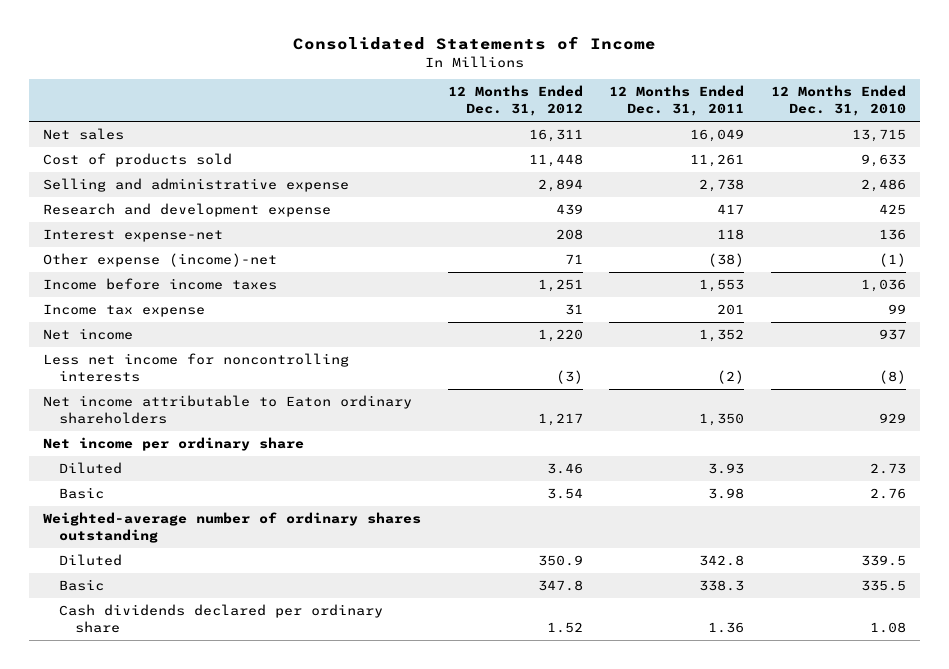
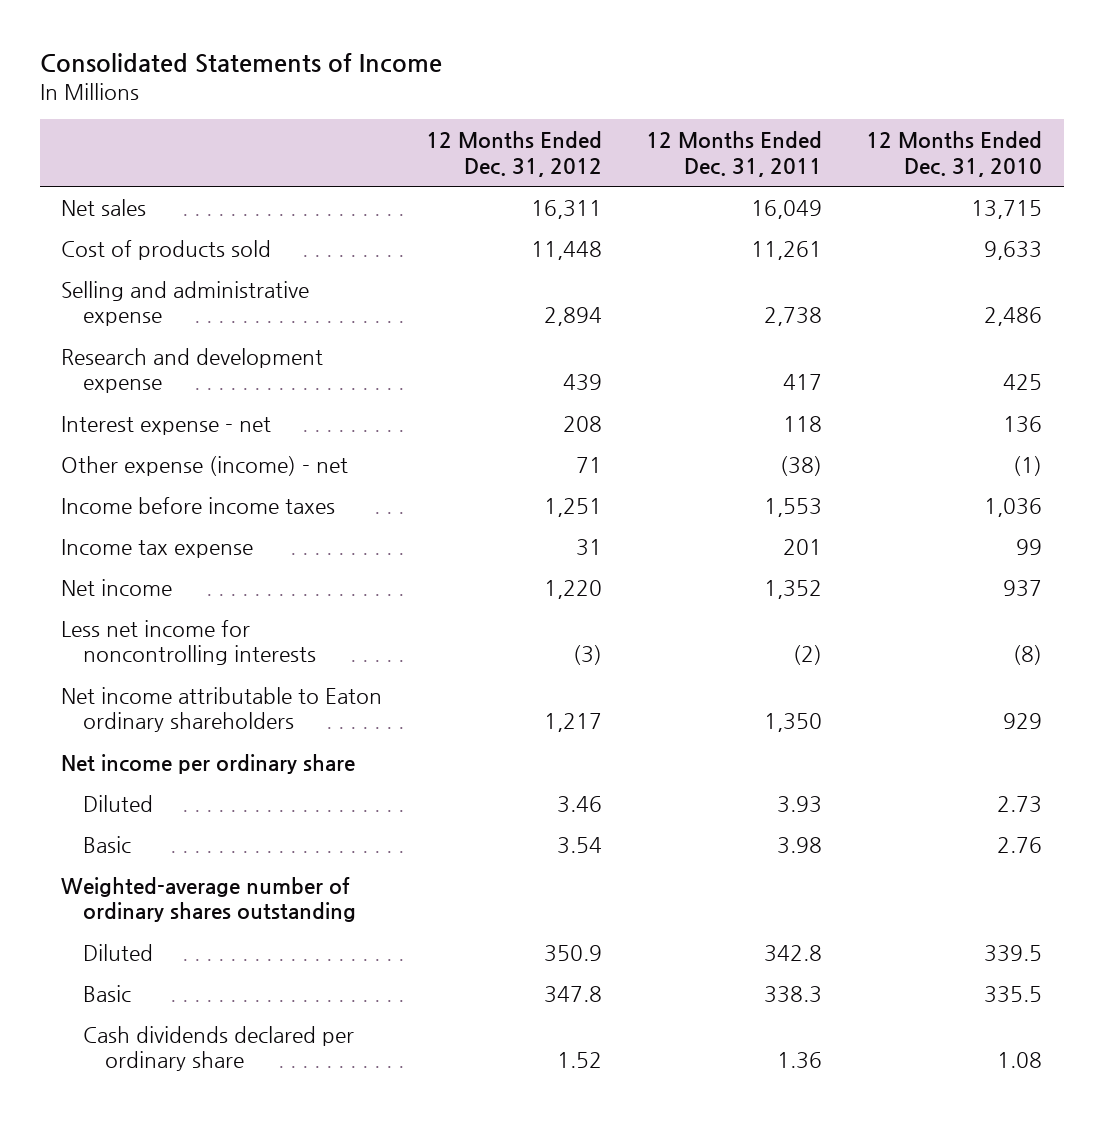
[42,229,223,243] Interest expense-net -> [61,415,272,435] Interest expense - net
[42,253,277,268] Other expense (income)-net -> [61,455,349,476] Other expense (income) - net

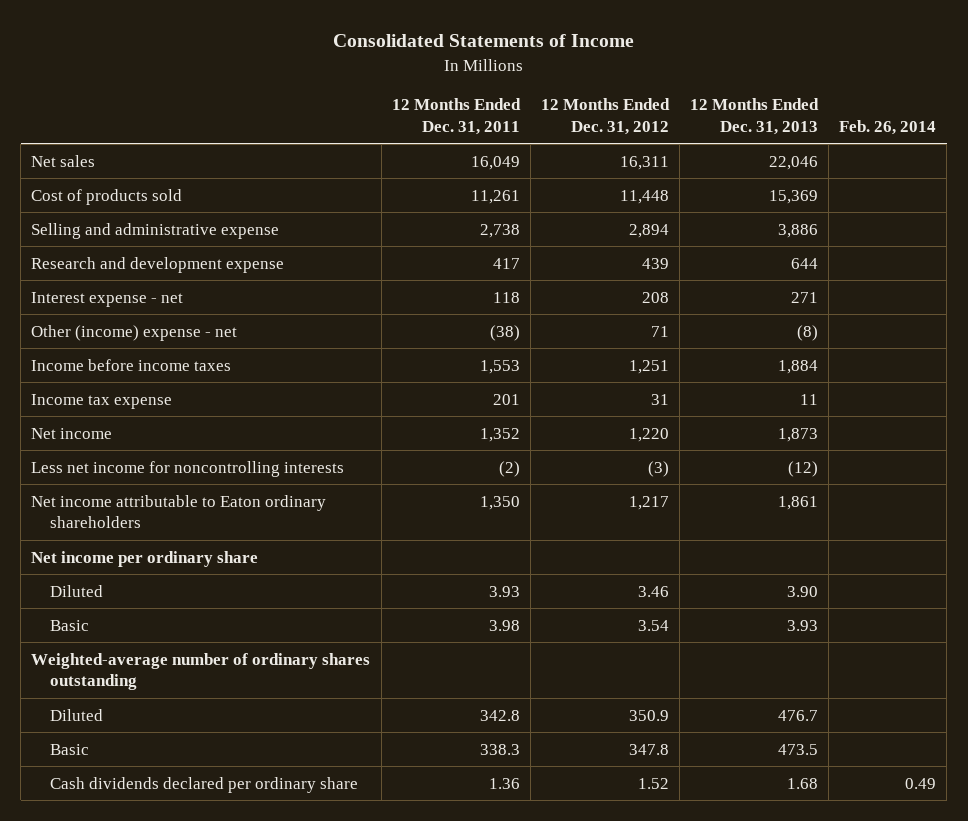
[866,131,1043,177] 12 Months Ended Dec. 31, 2010 -> none
none -> [690,98,820,135] 12 Months Ended Dec. 31, 2013
none -> [839,119,937,135] Feb. 26, 2014
[61,455,349,476] Other expense (income) - net -> [31,324,238,341] Other (income) expense - net

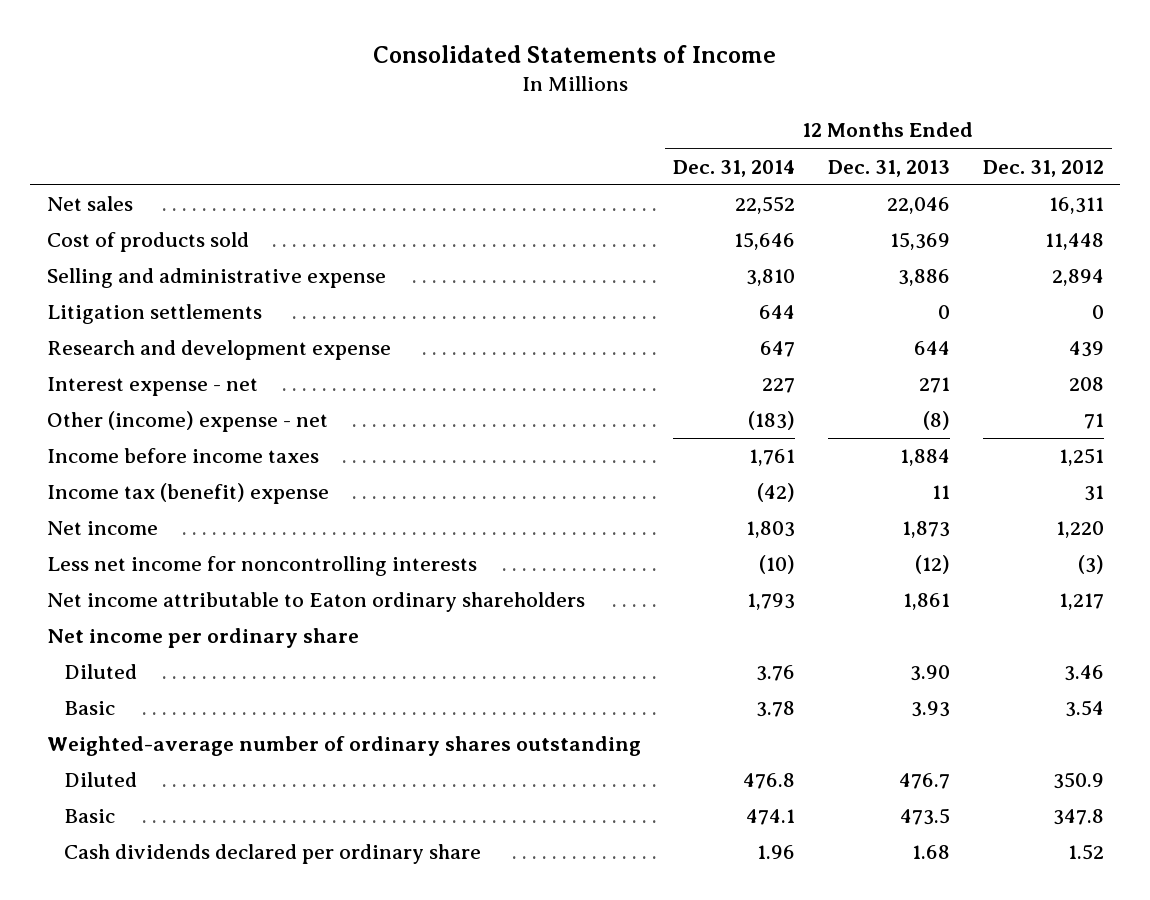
[391,98,521,135] 12 Months Ended Dec. 31, 2011 -> none
[839,119,937,135] Feb. 26, 2014 -> none
none -> [673,159,796,177] Dec. 31, 2014
none -> [46,304,262,325] Litigation settlements
[31,393,173,409] Income tax expense -> [46,483,329,505] Income tax (benefit) expense

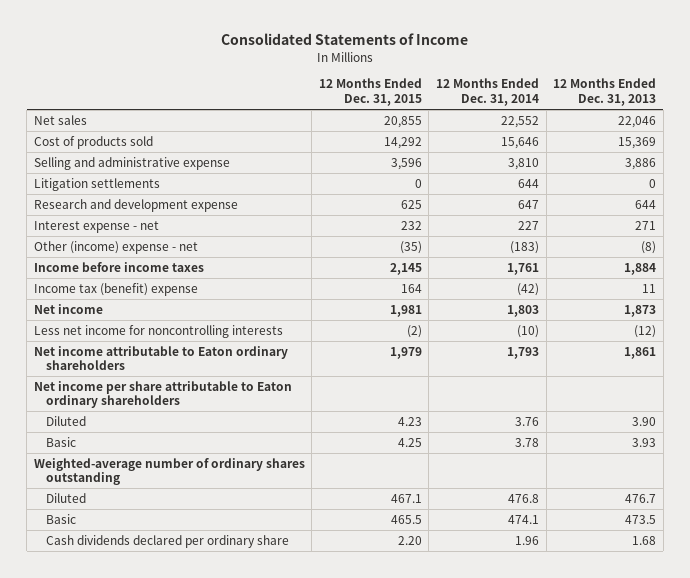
[982,159,1104,177] Dec. 31, 2012 -> none
none -> [318,78,422,107] 12 Months Ended Dec. 31, 2015
[46,628,359,649] Net income per ordinary share -> [33,380,292,409] Net income per share attributable to Eaton ordinary shareholders

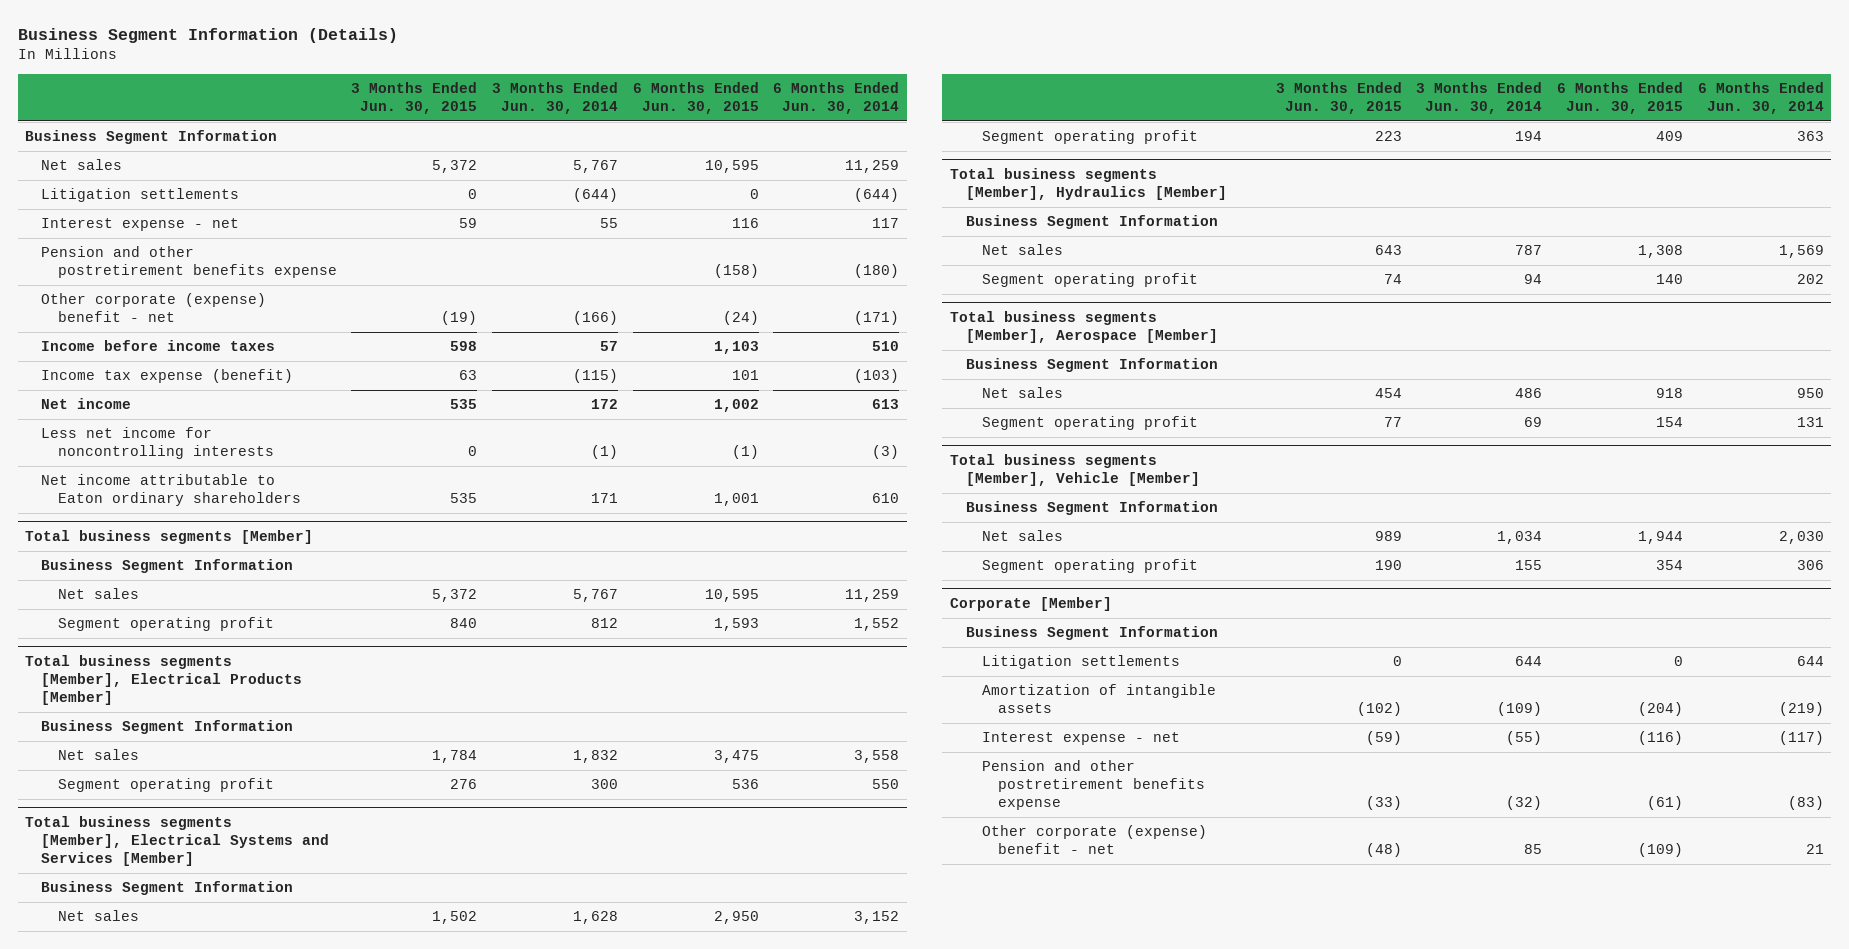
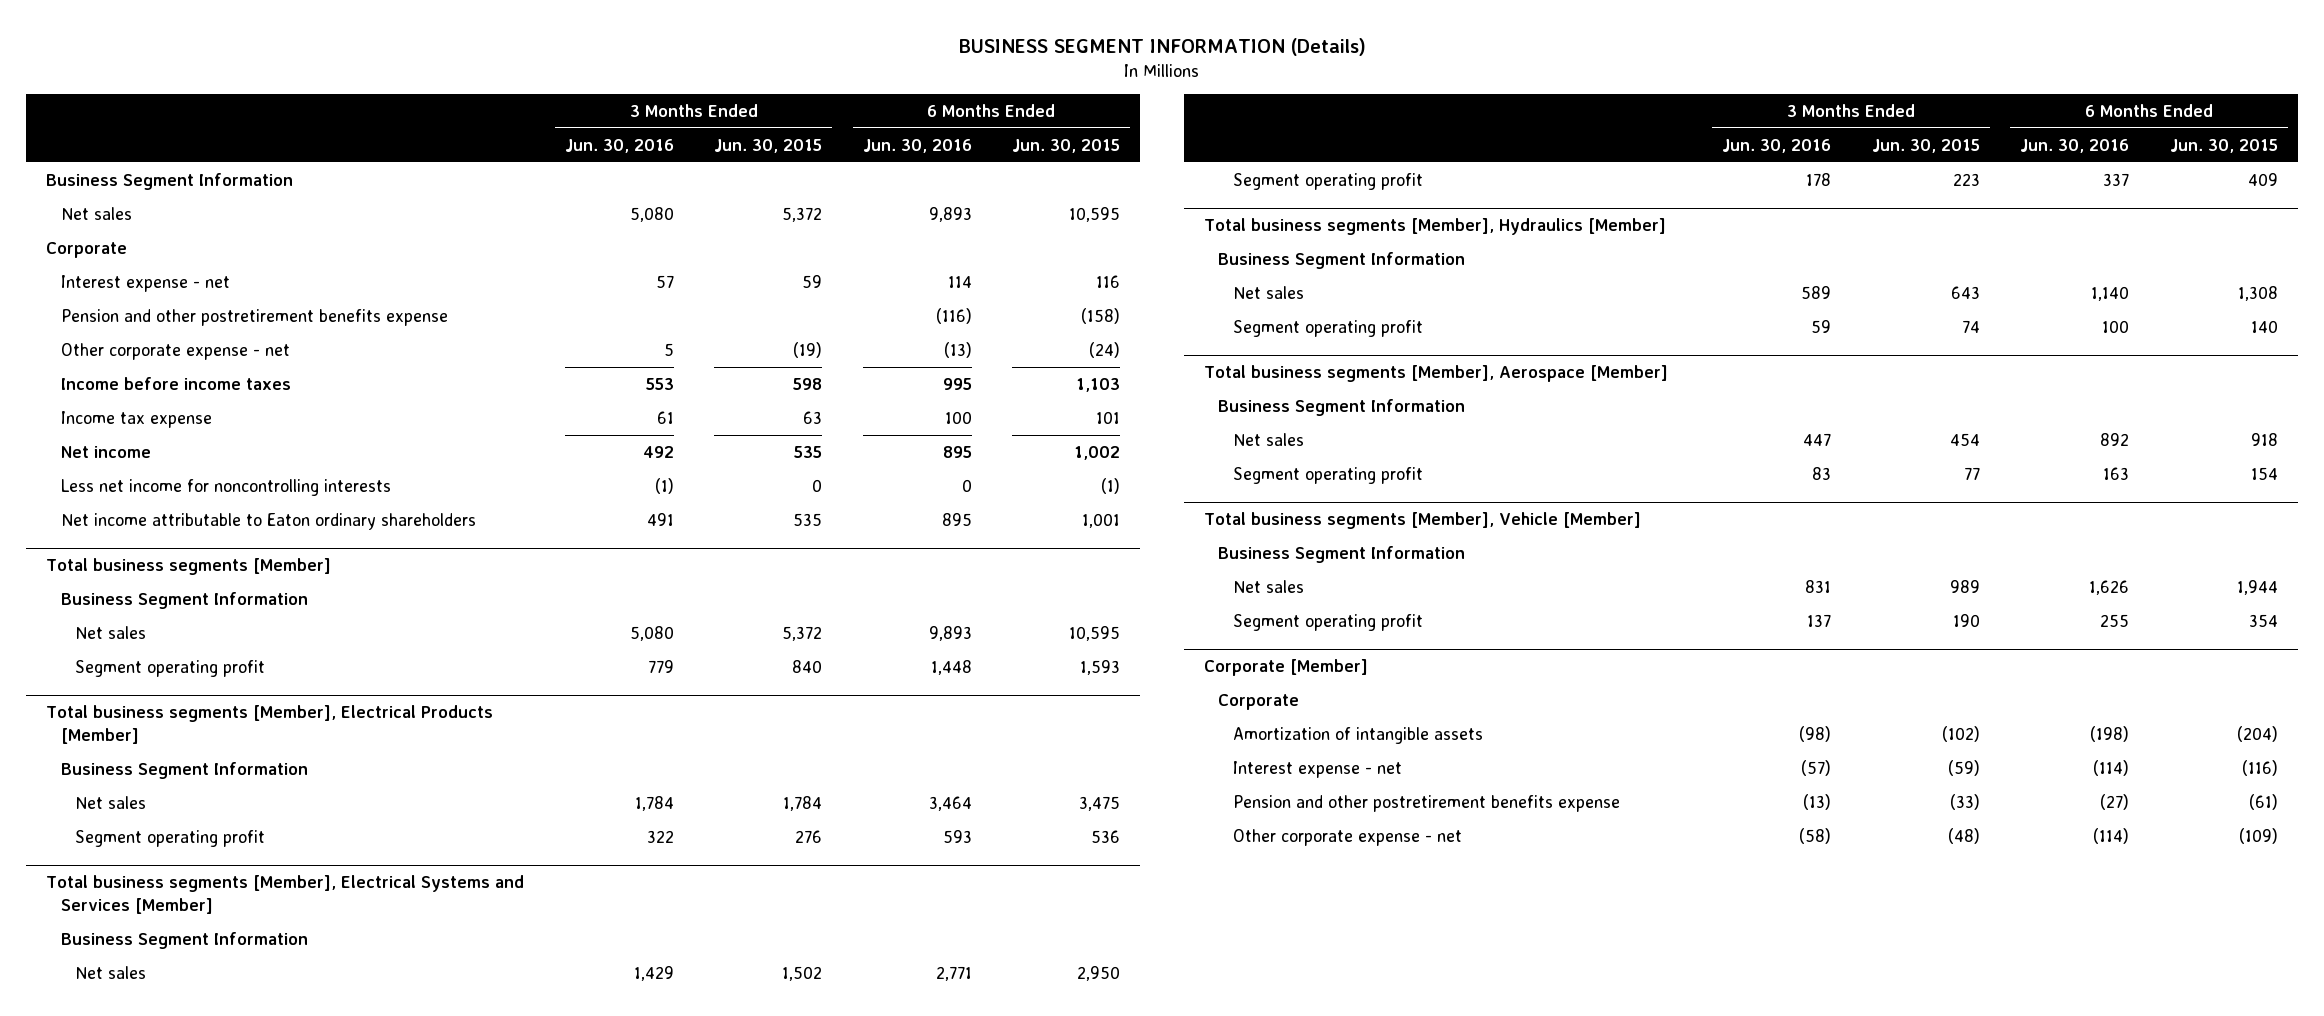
[17,27,398,43] Business Segment Information (Details) -> [959,38,1367,57] BUSINESS SEGMENT INFORMATION (Details)
[491,81,618,114] 3 Months Ended Jun. 30, 2014 -> none
[773,81,900,114] 6 Months Ended Jun. 30, 2014 -> none
none -> [564,138,674,153] Jun. 30, 2016
none -> [862,138,972,153] Jun. 30, 2016
[41,188,240,203] Litigation settlements -> none
none -> [46,241,128,258] Corporate
[41,293,267,323] Other corporate (expense) benefit - net -> [60,342,290,360] Other corporate expense - net
[41,369,294,384] Income tax expense (benefit) -> [60,410,212,428] Income tax expense
[965,626,1218,641] Business Segment Information -> none
[982,655,1181,670] Litigation settlements -> none
none -> [1218,693,1300,710] Corporate
[982,825,1208,855] Other corporate (expense) benefit - net -> [1232,828,1462,846] Other corporate expense - net

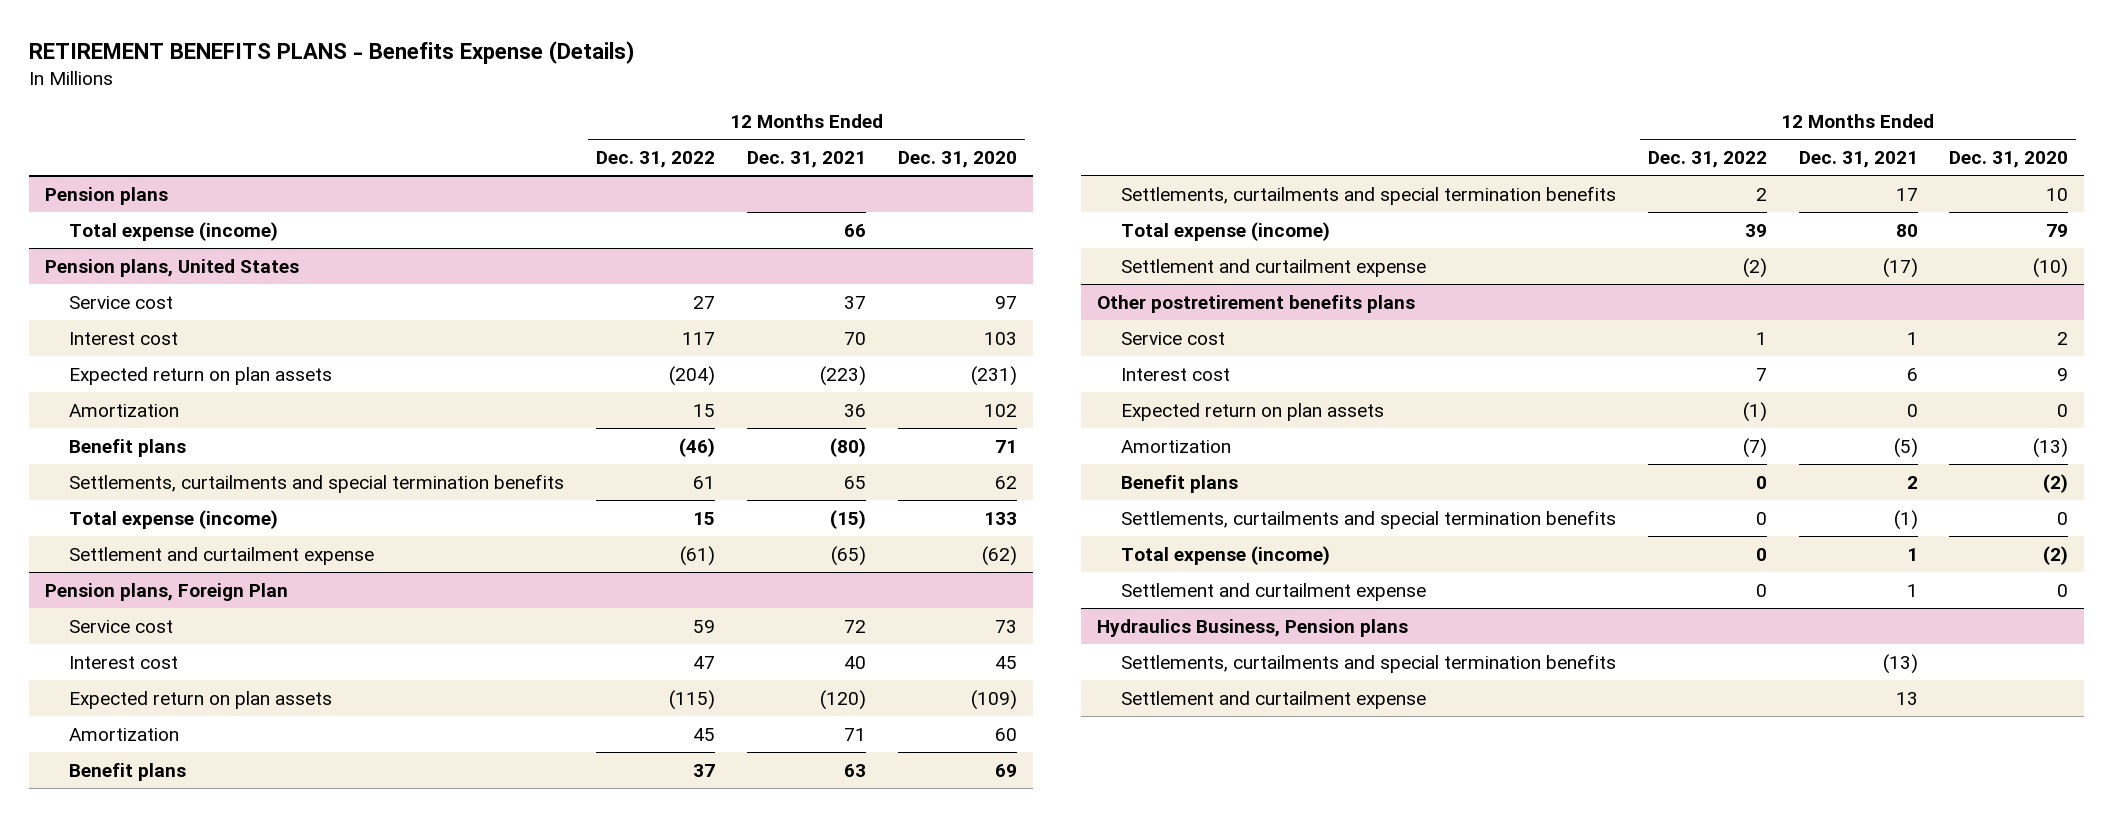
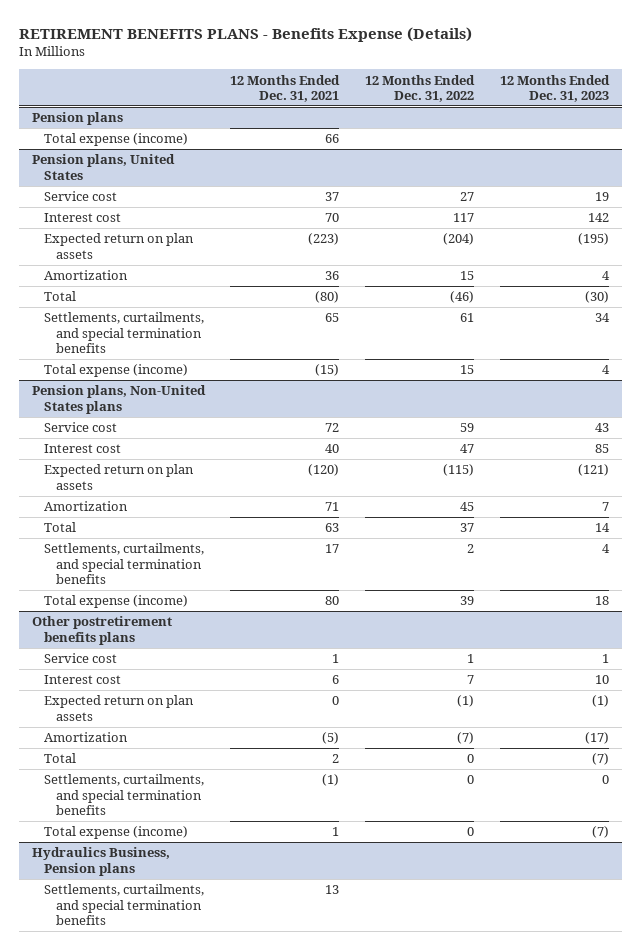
[898,151,1018,169] Dec. 31, 2020 -> none
none -> [499,74,610,103] 12 Months Ended Dec. 31, 2023
[69,438,187,457] Benefit plans -> [43,291,76,302] Total
[69,473,565,493] Settlements, curtailments and special termination benefits -> [43,312,204,354] Settlements, curtailments, and special termination benefits
[69,546,375,565] Settlement and curtailment expense -> none
[45,582,289,601] Pension plans, Foreign Plan -> none
none -> [31,385,206,414] Pension plans, Non-United States plans
[69,762,187,781] Benefit plans -> [43,522,76,533] Total
[1120,185,1616,205] Settlements, curtailments and special termination benefits -> [43,543,204,585] Settlements, curtailments, and special termination benefits
[1120,258,1426,277] Settlement and curtailment expense -> none
[1120,474,1238,493] Benefit plans -> [43,753,76,764] Total
[1120,509,1616,529] Settlements, curtailments and special termination benefits -> [43,774,204,816] Settlements, curtailments, and special termination benefits
[1120,582,1426,601] Settlement and curtailment expense -> none
[1120,690,1426,709] Settlement and curtailment expense -> none
[1120,653,1616,673] Settlements, curtailments and special termination benefits -> [43,884,204,926] Settlements, curtailments, and special termination benefits
[1882,653,1918,674] (13) -> [325,885,340,895] 13

